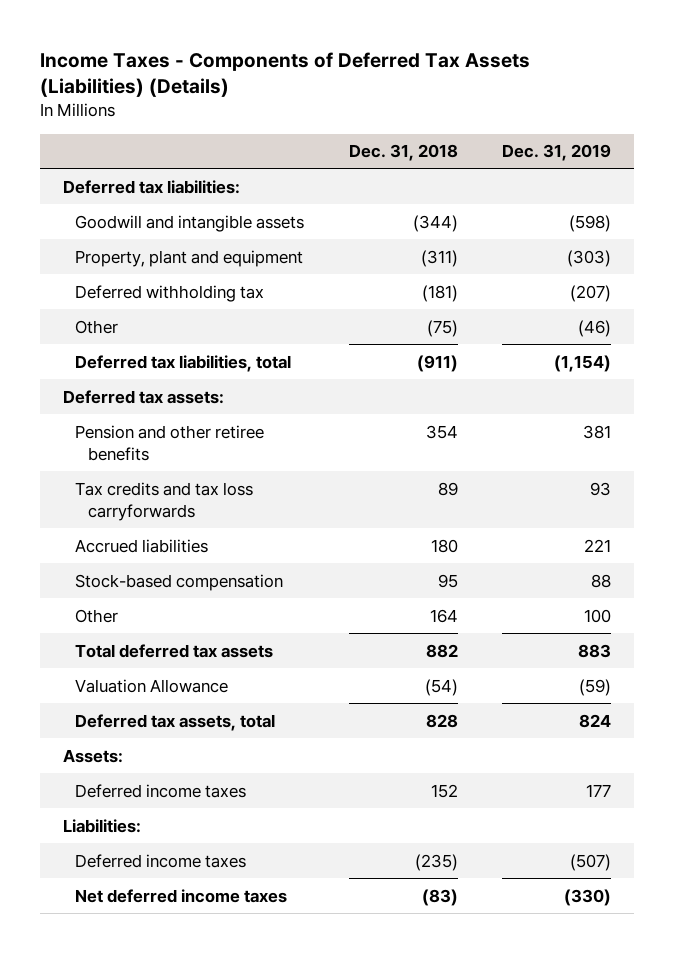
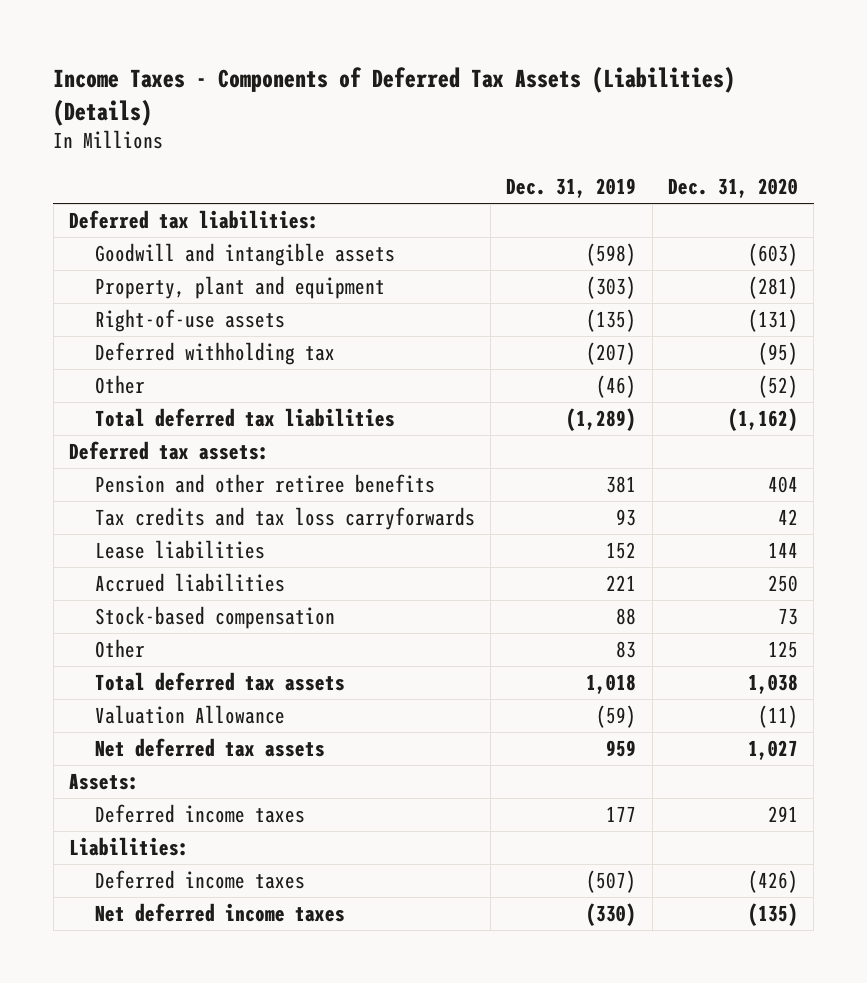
[348,144,458,162] Dec. 31, 2018 -> none
none -> [667,177,798,198] Dec. 31, 2020
none -> [94,309,285,333] Right-of-use assets
[75,354,292,372] Deferred tax liabilities, total -> [94,408,395,428] Total deferred tax liabilities
[554,354,612,372] (1,154) -> [566,408,637,432] (1,289)
none -> [94,540,265,560] Lease liabilities
[584,608,612,623] 100 -> [616,641,637,659] 83
[578,643,612,658] 883 -> [586,674,637,695] 1,018
[75,713,276,731] Deferred tax assets, total -> [94,738,325,758] Net deferred tax assets
[579,713,612,728] 824 -> [606,740,637,758] 959

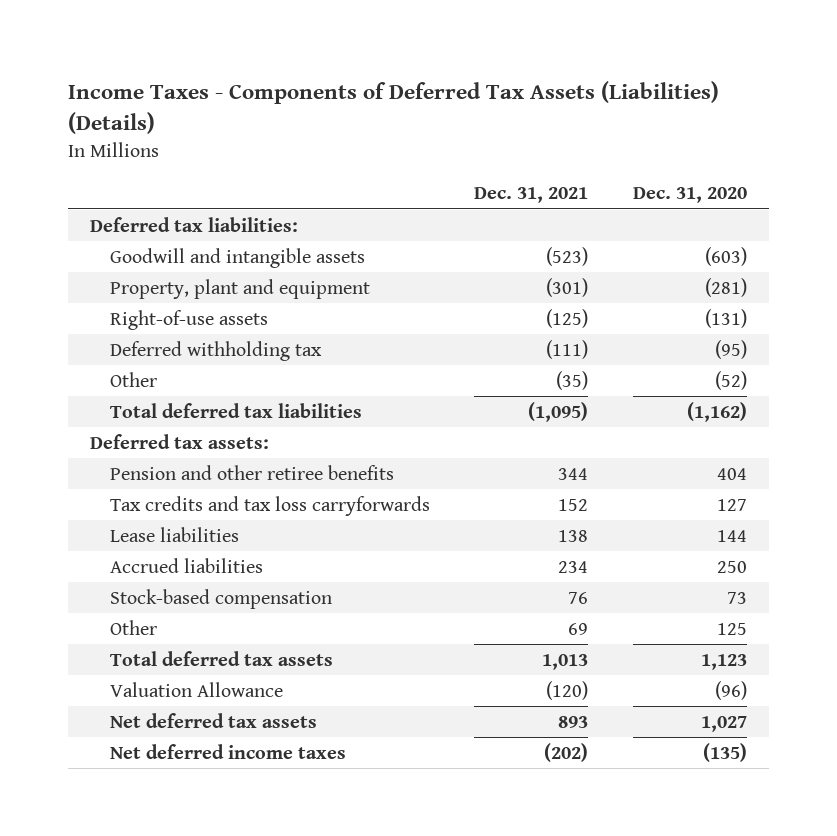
[506,177,637,198] Dec. 31, 2019 -> none
none -> [474,187,589,204] Dec. 31, 2021
[777,509,798,526] 42 -> [717,498,748,511] 127
[747,674,798,695] 1,038 -> [701,653,748,670] 1,123
[757,705,798,729] (11) -> [715,680,748,700] (96)
[69,773,140,791] Assets: -> none
[94,804,305,824] Deferred income taxes -> none
[69,837,190,857] Liabilities: -> none
[94,870,305,890] Deferred income taxes -> none

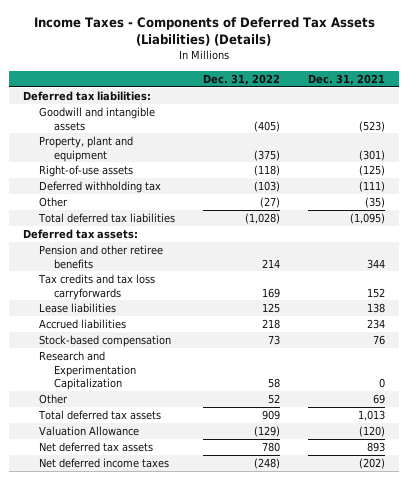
[633,187,748,204] Dec. 31, 2020 -> none
none -> [202,73,280,85] Dec. 31, 2022
none -> [38,351,136,390] Research and Experimentation Capitalization

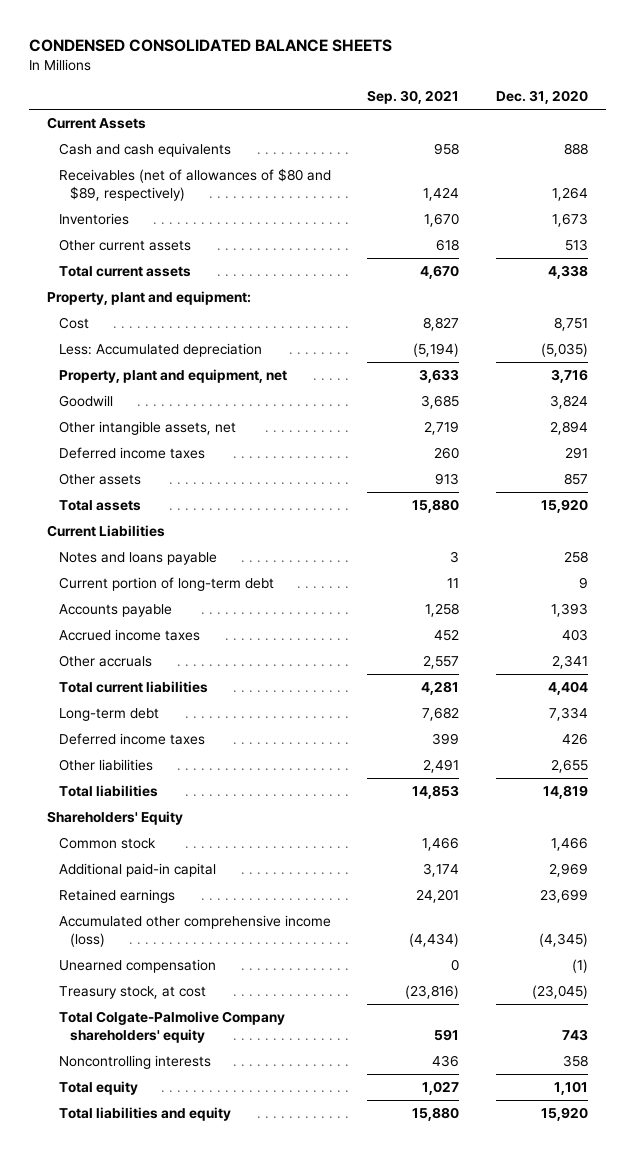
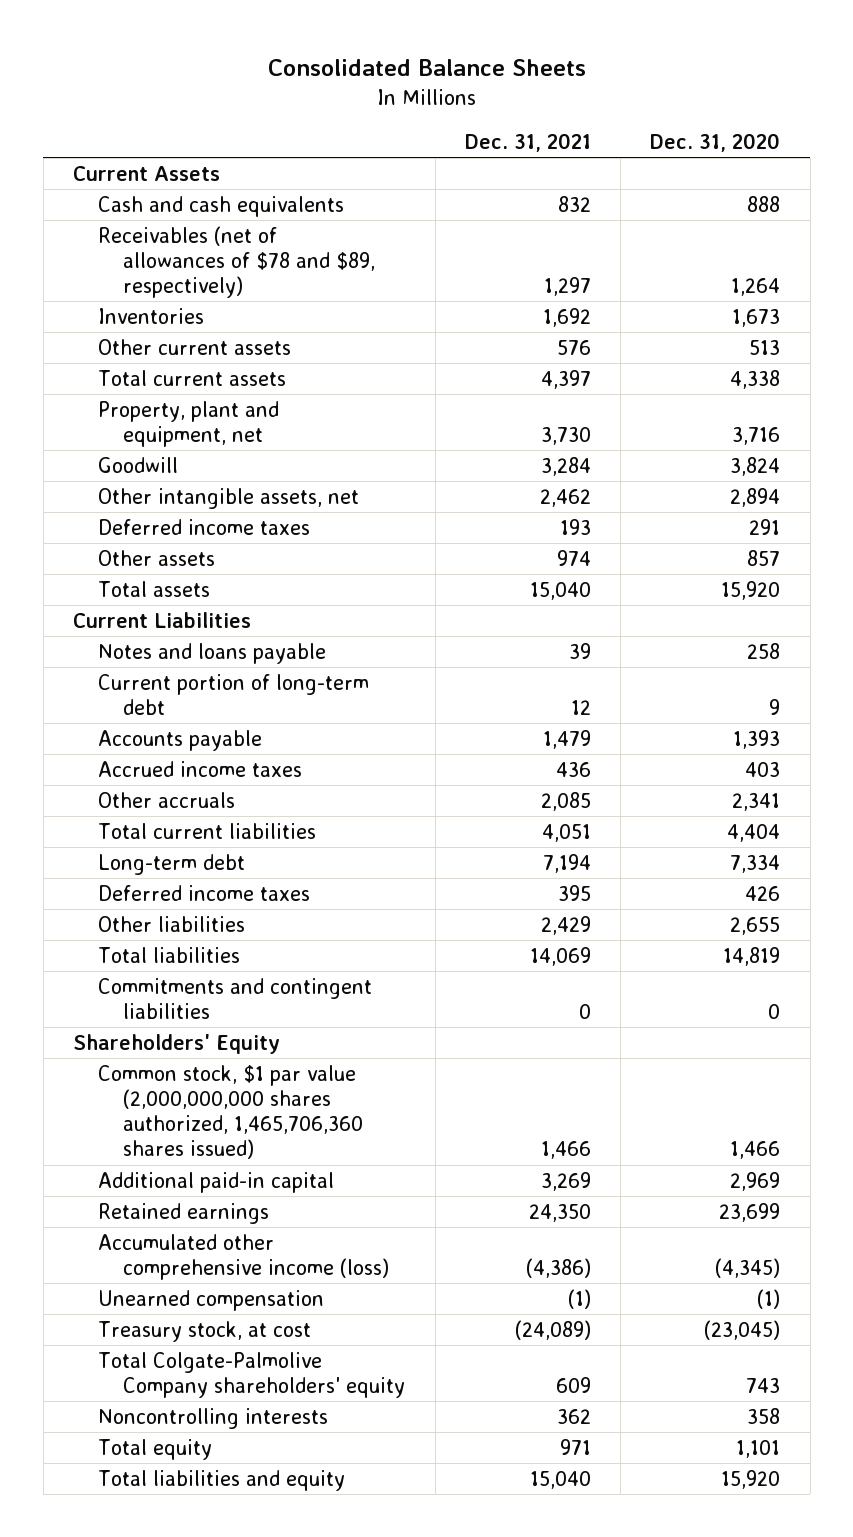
[29,38,393,52] CONDENSED CONSOLIDATED BALANCE SHEETS -> [267,59,586,77] Consolidated Balance Sheets
[367,90,460,105] Sep. 30, 2021 -> none
none -> [464,132,591,152] Dec. 31, 2021
[58,167,331,201] Receivables (net of allowances of $80 and $89, respectively) -> [98,225,376,299] Receivables (net of allowances of $78 and $89, respectively)
[47,290,252,305] Property, plant and equipment: -> none
[58,316,89,329] Cost -> none
[58,342,262,357] Less: Accumulated depreciation -> none
none -> [98,977,373,1019] Commitments and contingent liabilities
[58,836,156,849] Common stock -> [98,1064,364,1160] Common stock, $1 par value (2,000,000,000 shares authorized, 1,465,706,360 shares issued)

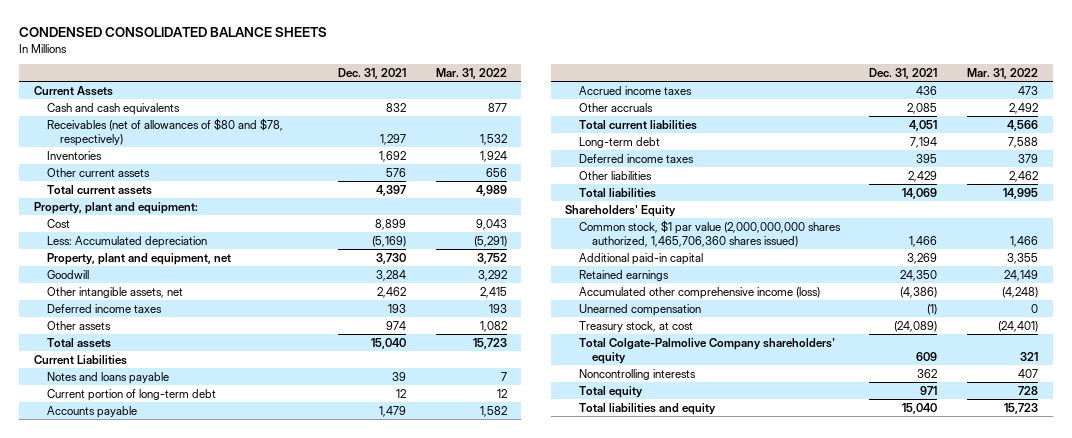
[267,59,586,77] Consolidated Balance Sheets -> [18,26,327,37] CONDENSED CONSOLIDATED BALANCE SHEETS
[650,132,781,152] Dec. 31, 2020 -> none
none -> [435,67,507,79] Mar. 31, 2022
[98,225,376,299] Receivables (net of allowances of $78 and $89, respectively) -> [46,117,283,146] Receivables (net of allowances of $80 and $78, respectively)
none -> [33,201,198,214] Property, plant and equipment:
none -> [46,218,70,228] Cost
none -> [46,235,207,248] Less: Accumulated depreciation
[98,977,373,1019] Commitments and contingent liabilities -> none

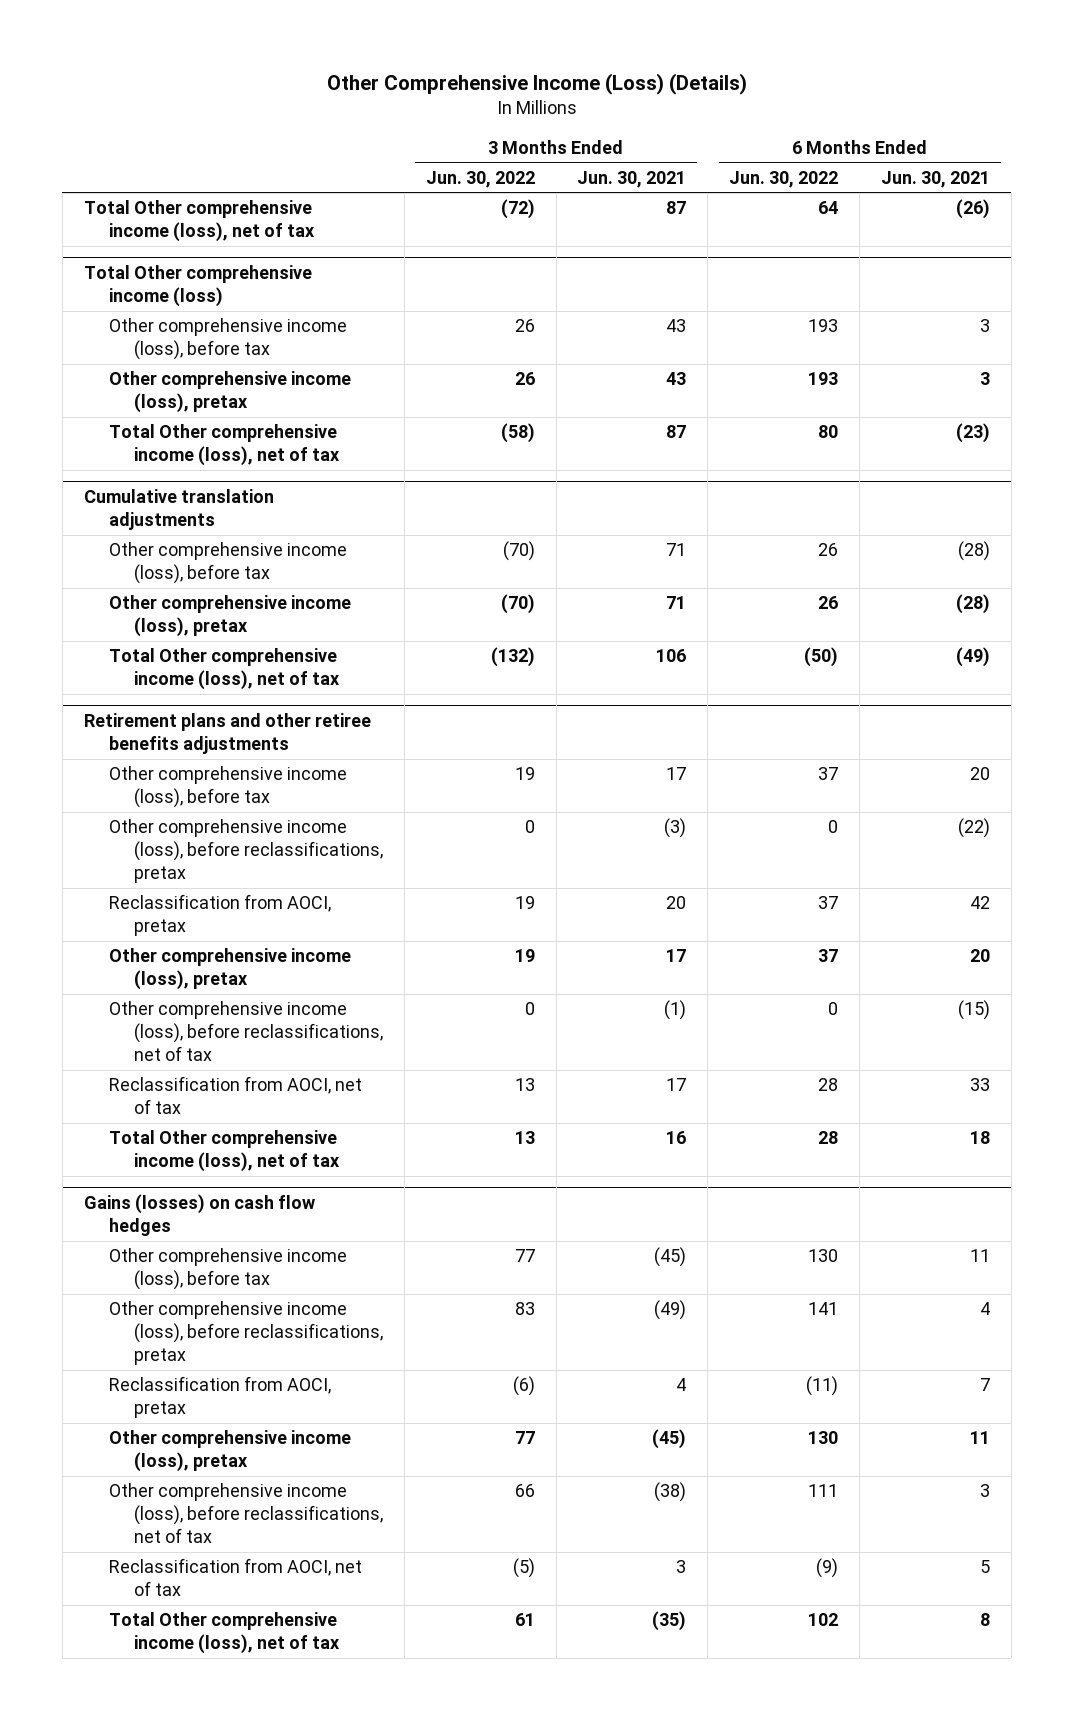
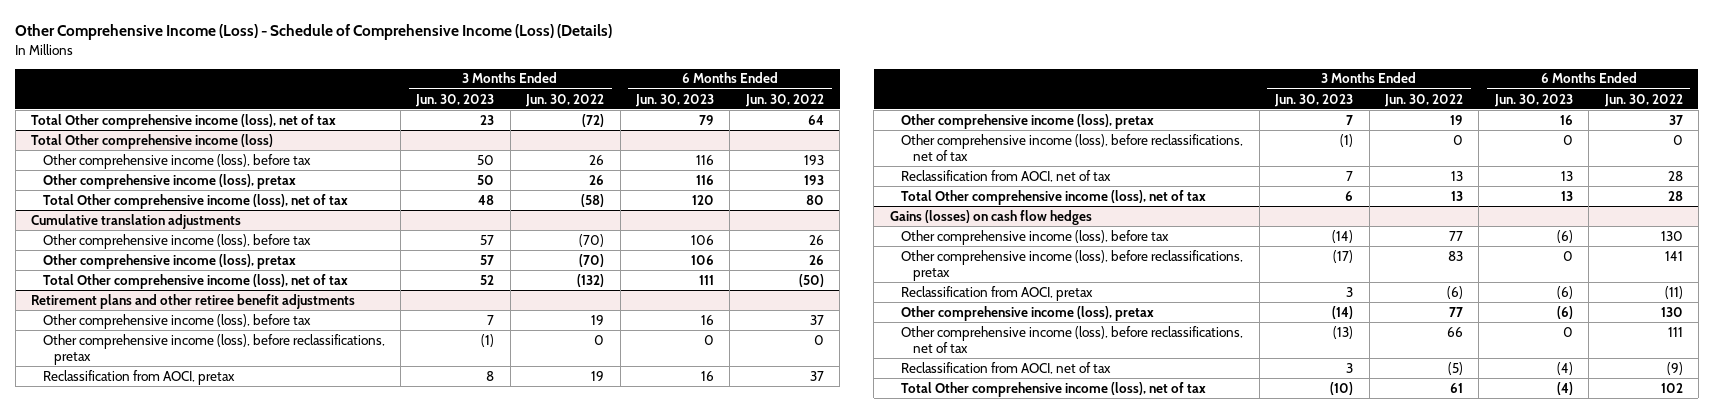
[326,73,747,96] Other Comprehensive Income (Loss) (Details) -> [15,24,613,41] Other Comprehensive Income (Loss) - Schedule of Comprehensive Income (Loss) (Details)
[577,170,687,188] Jun. 30, 2021 -> none
[880,170,990,188] Jun. 30, 2021 -> none
none -> [415,93,495,107] Jun. 30, 2023
none -> [635,93,715,107] Jun. 30, 2023
[83,712,371,754] Retirement plans and other retiree benefits adjustments -> [31,293,356,309] Retirement plans and other retiree benefit adjustments

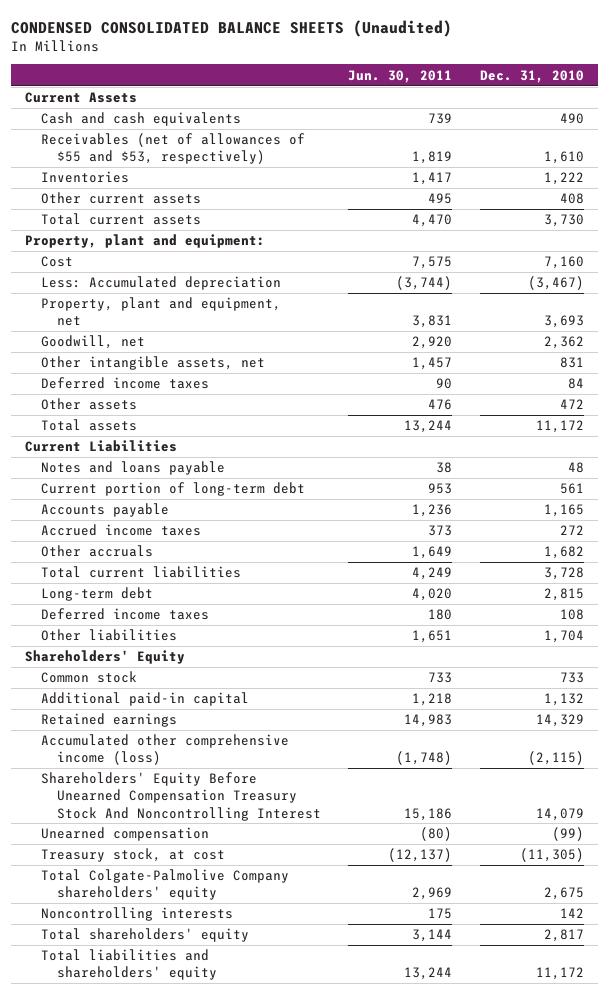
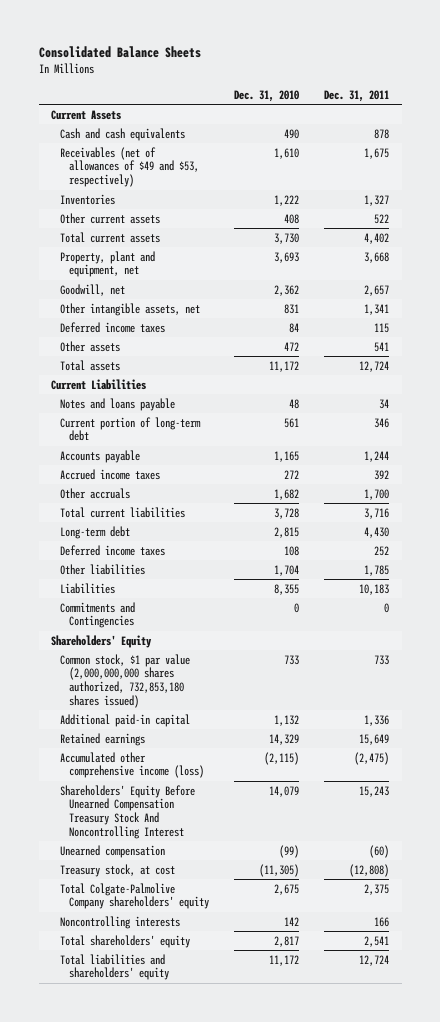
[11,19,453,37] CONDENSED CONSOLIDATED BALANCE SHEETS (Unaudited) -> [38,46,201,59] Consolidated Balance Sheets
[348,69,453,83] Jun. 30, 2011 -> none
none -> [324,89,390,102] Dec. 31, 2011
[40,133,305,165] Receivables (net of allowances of $55 and $53, respectively) -> [60,146,200,187] Receivables (net of allowances of $49 and $53, respectively)
[25,234,266,249] Property, plant and equipment: -> none
[40,256,73,268] Cost -> none
[40,276,281,291] Less: Accumulated depreciation -> none
none -> [60,582,116,594] Liabilities
none -> [60,601,136,629] Commitments and Contingencies
[40,671,137,684] Common stock -> [60,653,191,708] Common stock, $1 par value (2,000,000,000 shares authorized, 732,853,180 shares issued)

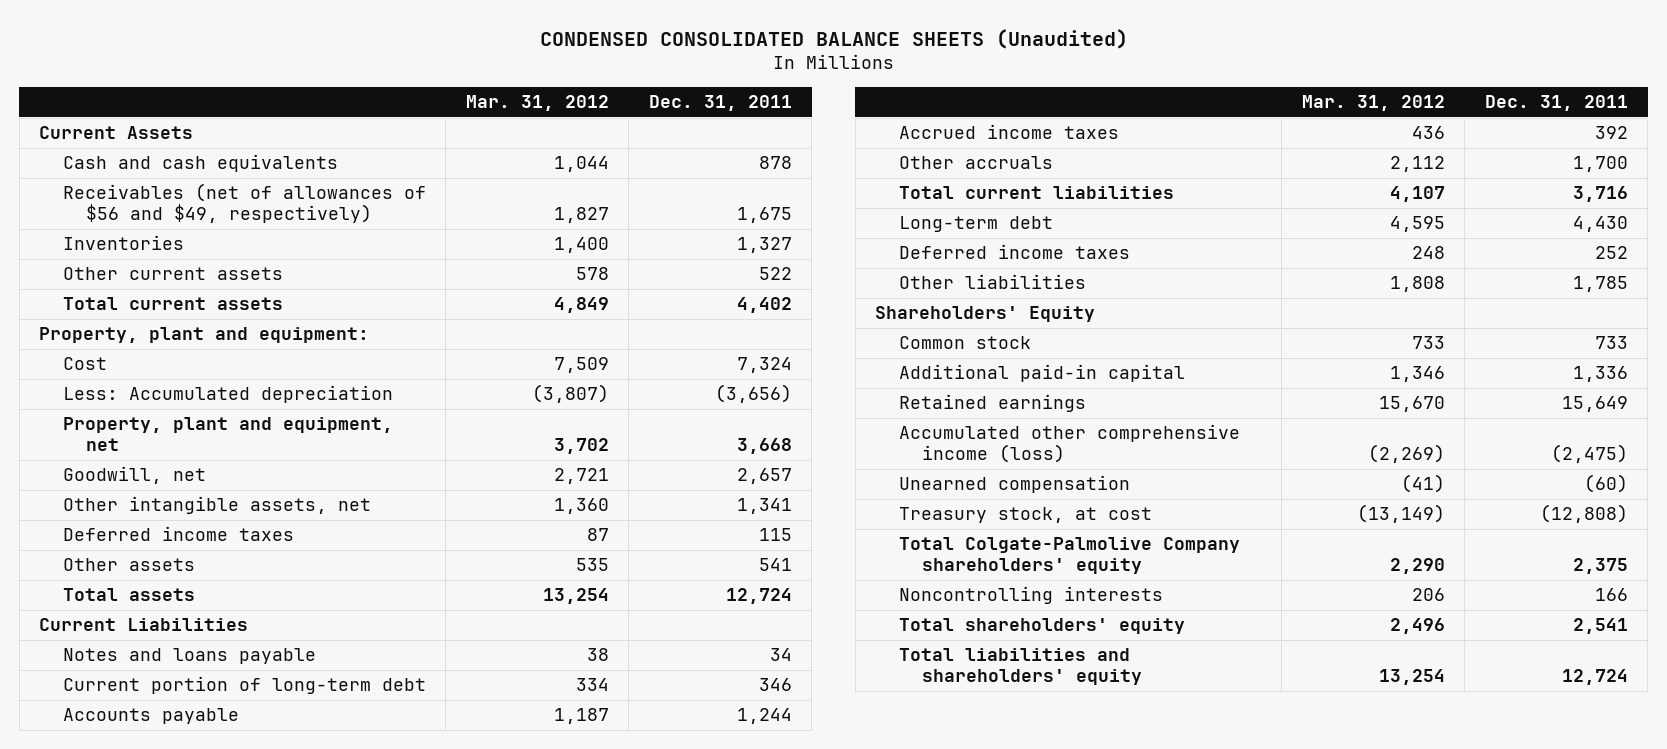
[38,46,201,59] Consolidated Balance Sheets -> [539,28,1128,49] CONDENSED CONSOLIDATED BALANCE SHEETS (Unaudited)
[234,89,300,102] Dec. 31, 2010 -> none
none -> [465,95,609,112] Mar. 31, 2012
[60,146,200,187] Receivables (net of allowances of $49 and $53, respectively) -> [62,183,426,223] Receivables (net of allowances of $56 and $49, respectively)
none -> [39,327,370,344] Property, plant and equipment:
none -> [62,357,107,371] Cost
none -> [62,385,393,404] Less: Accumulated depreciation
[60,582,116,594] Liabilities -> none
[60,601,136,629] Commitments and Contingencies -> none
[60,653,191,708] Common stock, $1 par value (2,000,000,000 shares authorized, 732,853,180 shares issued) -> [898,336,1031,350] Common stock
[60,784,196,839] Shareholders' Equity Before Unearned Compensation Treasury Stock And Noncontrolling Interest -> none

